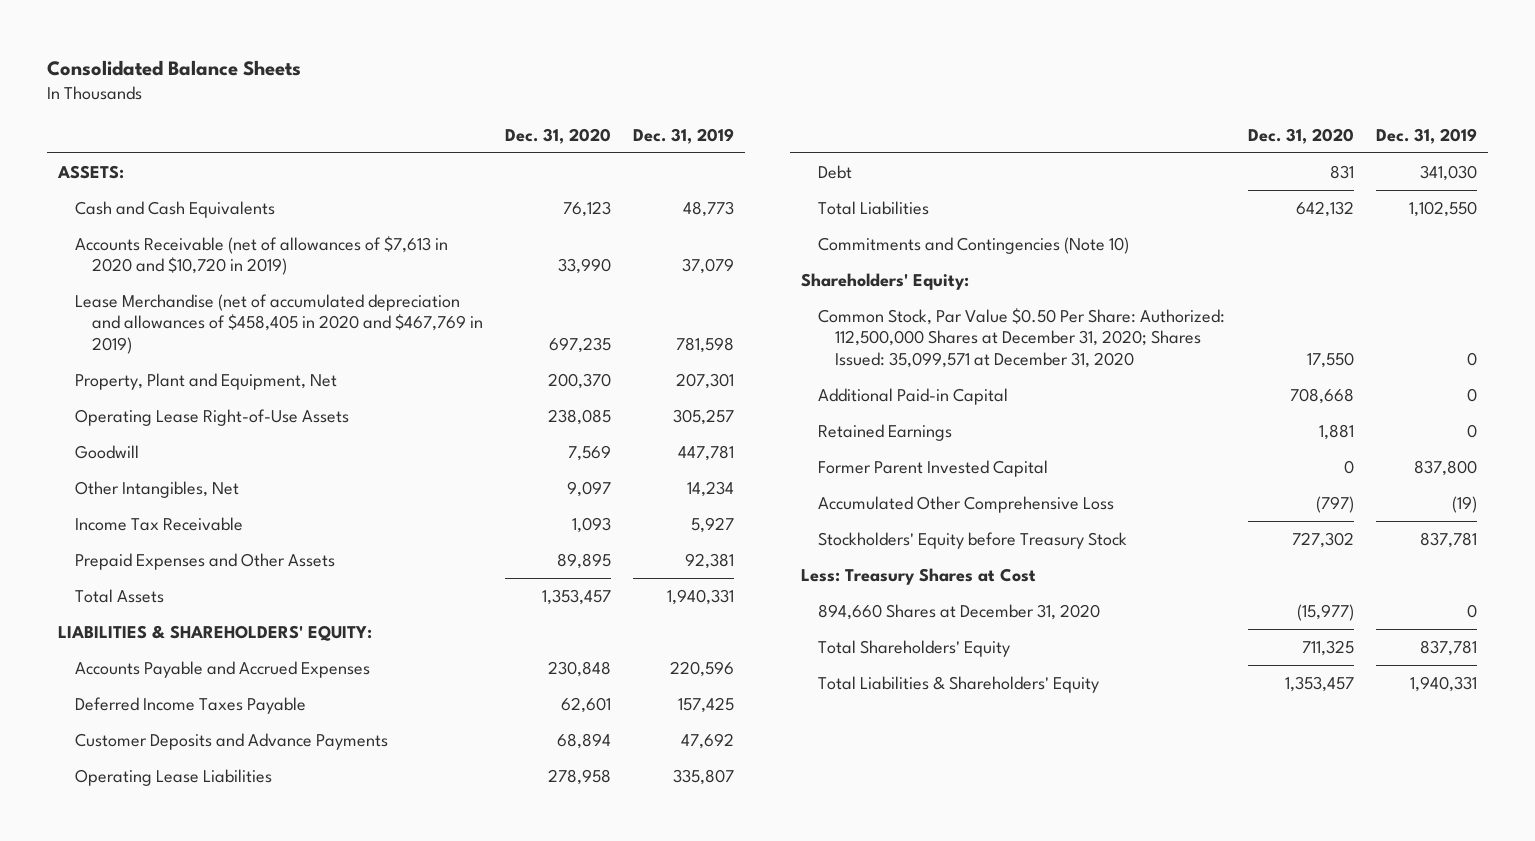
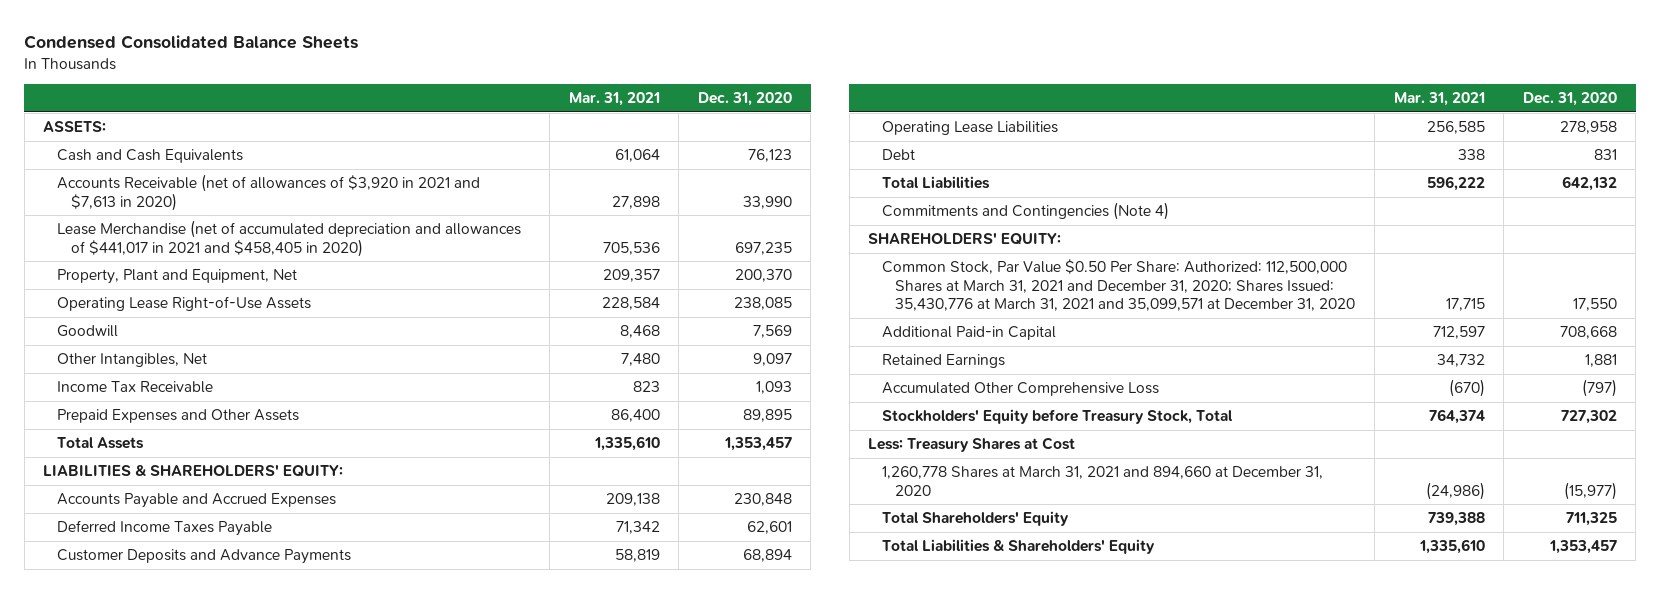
[47,59,302,76] Consolidated Balance Sheets -> [24,35,359,50] Condensed Consolidated Balance Sheets
[633,127,735,144] Dec. 31, 2019 -> none
none -> [568,92,660,107] Mar. 31, 2021
[75,235,449,276] Accounts Receivable (net of allowances of $7,613 in 2020 and $10,720 in 2019) -> [56,173,480,211] Accounts Receivable (net of allowances of $3,920 in 2021 and $7,613 in 2020)
[75,293,484,355] Lease Merchandise (net of accumulated depreciation and allowances of $458,405 in 2020 and $467,769 in 2019) -> [56,219,521,257] Lease Merchandise (net of accumulated depreciation and allowances of $441,017 in 2021 and $458,405 in 2020)
[818,236,1130,254] Commitments and Contingencies (Note 10) -> [881,201,1169,220] Commitments and Contingencies (Note 4)
[801,272,970,290] Shareholders' Equity: -> [868,232,1062,245] SHAREHOLDERS' EQUITY:
[818,307,1226,369] Common Stock, Par Value $0.50 Per Share: Authorized: 112,500,000 Shares at December 31, 2020; Shares Issued: 35,099,571 at December 31, 2020 -> [881,258,1356,312] Common Stock, Par Value $0.50 Per Share: Authorized: 112,500,000 Shares at March 31, 2021 and December 31, 2020; Shares Issued: 35,430,776 at March 31, 2021 and 35,099,571 at December 31, 2020
[818,459,1049,477] Former Parent Invested Capital -> none
[818,531,1128,549] Stockholders' Equity before Treasury Stock -> [881,408,1233,424] Stockholders' Equity before Treasury Stock, Total
[818,603,1101,620] 894,660 Shares at December 31, 2020 -> [881,465,1323,496] 1,260,778 Shares at March 31, 2021 and 894,660 at December 31, 2020

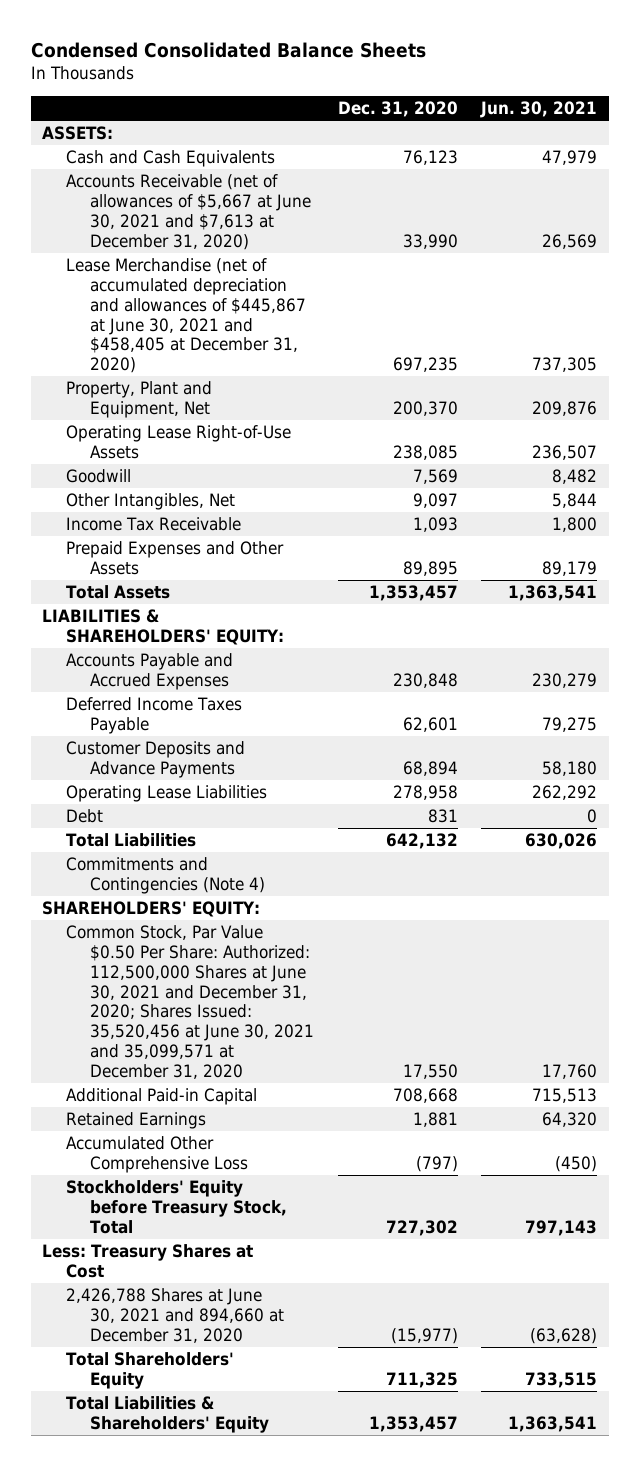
[568,92,660,107] Mar. 31, 2021 -> none
none -> [480,101,598,119] Jun. 30, 2021
[56,173,480,211] Accounts Receivable (net of allowances of $3,920 in 2021 and $7,613 in 2020) -> [66,174,312,250] Accounts Receivable (net of allowances of $5,667 at June 30, 2021 and $7,613 at December 31, 2020)
[56,219,521,257] Lease Merchandise (net of accumulated depreciation and allowances of $441,017 in 2021 and $458,405 in 2020) -> [66,258,307,374] Lease Merchandise (net of accumulated depreciation and allowances of $445,867 at June 30, 2021 and $458,405 at December 31, 2020)
[881,258,1356,312] Common Stock, Par Value $0.50 Per Share: Authorized: 112,500,000 Shares at March 31, 2021 and December 31, 2020; Shares Issued: 35,430,776 at March 31, 2021 and 35,099,571 at December 31, 2020 -> [66,925,315,1079] Common Stock, Par Value $0.50 Per Share: Authorized: 112,500,000 Shares at June 30, 2021 and December 31, 2020; Shares Issued: 35,520,456 at June 30, 2021 and 35,099,571 at December 31, 2020
[881,465,1323,496] 1,260,778 Shares at March 31, 2021 and 894,660 at December 31, 2020 -> [66,1288,285,1343] 2,426,788 Shares at June 30, 2021 and 894,660 at December 31, 2020

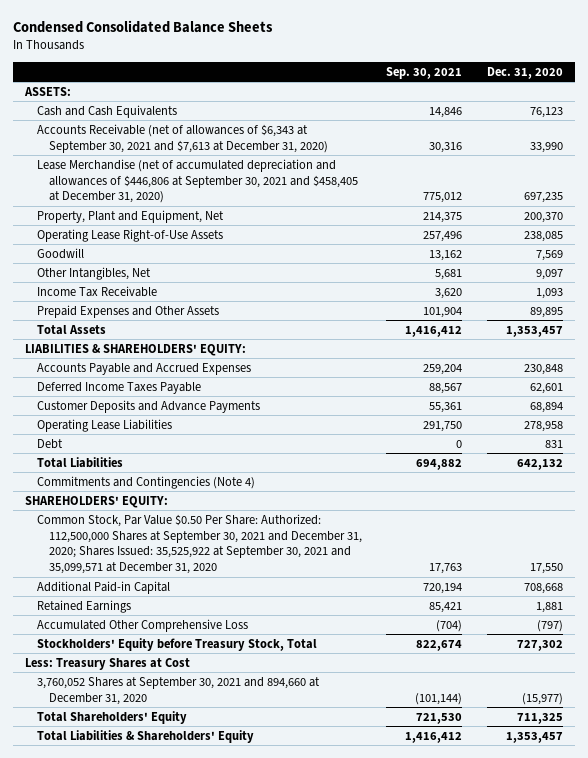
[480,101,598,119] Jun. 30, 2021 -> none
none -> [386,66,463,79] Sep. 30, 2021
[66,174,312,250] Accounts Receivable (net of allowances of $5,667 at June 30, 2021 and $7,613 at December 31, 2020) -> [36,123,328,153] Accounts Receivable (net of allowances of $6,343 at September 30, 2021 and $7,613 at December 31, 2020)
[66,258,307,374] Lease Merchandise (net of accumulated depreciation and allowances of $445,867 at June 30, 2021 and $458,405 at December 31, 2020) -> [36,158,358,204] Lease Merchandise (net of accumulated depreciation and allowances of $446,806 at September 30, 2021 and $458,405 at December 31, 2020)
[66,925,315,1079] Common Stock, Par Value $0.50 Per Share: Authorized: 112,500,000 Shares at June 30, 2021 and December 31, 2020; Shares Issued: 35,520,456 at June 30, 2021 and 35,099,571 at December 31, 2020 -> [36,513,362,575] Common Stock, Par Value $0.50 Per Share: Authorized: 112,500,000 Shares at September 30, 2021 and December 31, 2020; Shares Issued: 35,525,922 at September 30, 2021 and 35,099,571 at December 31, 2020
[66,1288,285,1343] 2,426,788 Shares at June 30, 2021 and 894,660 at December 31, 2020 -> [36,676,320,705] 3,760,052 Shares at September 30, 2021 and 894,660 at December 31, 2020

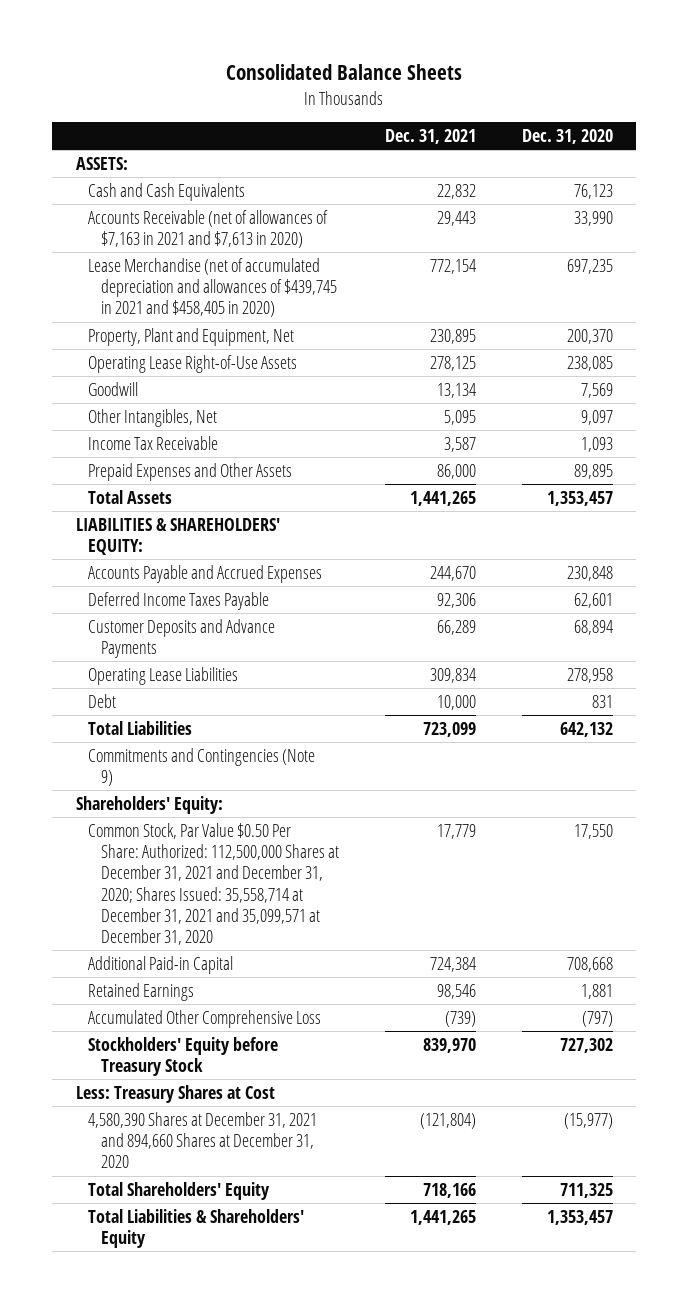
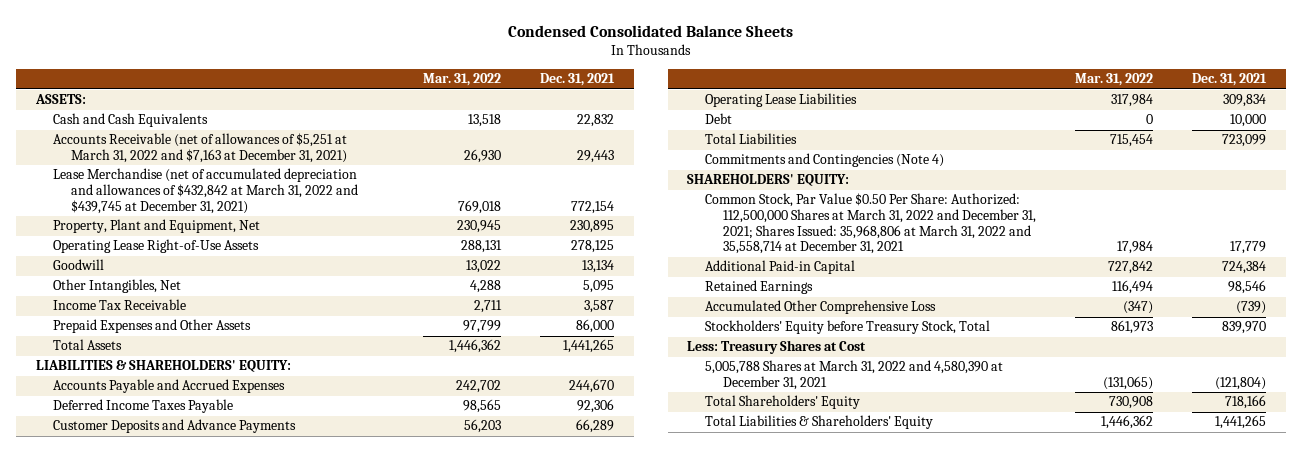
[226,64,463,81] Consolidated Balance Sheets -> [507,25,793,38] Condensed Consolidated Balance Sheets
[522,129,614,145] Dec. 31, 2020 -> none
none -> [423,73,502,87] Mar. 31, 2022
[88,209,329,249] Accounts Receivable (net of allowances of $7,163 in 2021 and $7,613 in 2020) -> [53,133,348,164] Accounts Receivable (net of allowances of $5,251 at March 31, 2022 and $7,163 at December 31, 2021)
[88,257,337,318] Lease Merchandise (net of accumulated depreciation and allowances of $439,745 in 2021 and $458,405 in 2020) -> [53,168,359,214] Lease Merchandise (net of accumulated depreciation and allowances of $432,842 at March 31, 2022 and $439,745 at December 31, 2021)
[88,747,316,787] Commitments and Contingencies (Note 9) -> [705,153,945,168] Commitments and Contingencies (Note 4)
[75,795,223,814] Shareholders' Equity: -> [687,174,850,187] SHAREHOLDERS' EQUITY:
[88,822,339,946] Common Stock, Par Value $0.50 Per Share: Authorized: 112,500,000 Shares at December 31, 2021 and December 31, 2020; Shares Issued: 35,558,714 at December 31, 2021 and 35,099,571 at December 31, 2020 -> [705,193,1036,255] Common Stock, Par Value $0.50 Per Share: Authorized: 112,500,000 Shares at March 31, 2022 and December 31, 2021; Shares Issued: 35,968,806 at March 31, 2022 and 35,558,714 at December 31, 2021
[88,1036,279,1077] Stockholders' Equity before Treasury Stock -> [705,320,991,335] Stockholders' Equity before Treasury Stock, Total
[88,1111,318,1169] 4,580,390 Shares at December 31, 2021 and 894,660 Shares at December 31, 2020 -> [705,360,1004,391] 5,005,788 Shares at March 31, 2022 and 4,580,390 at December 31, 2021

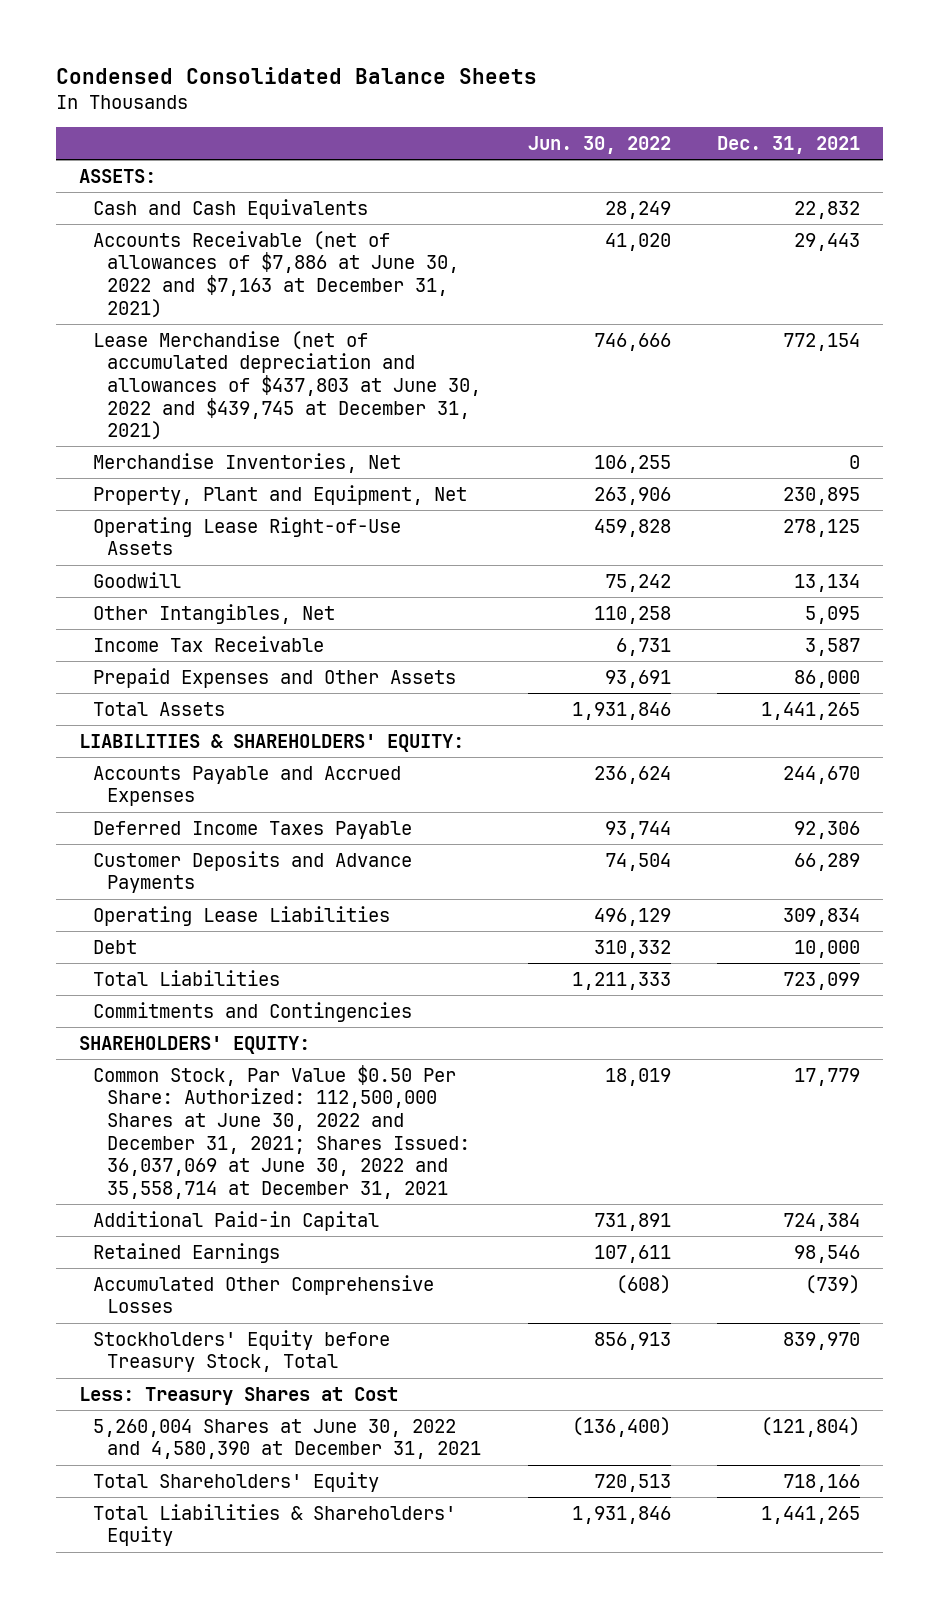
[423,73,502,87] Mar. 31, 2022 -> none
none -> [527,136,671,155] Jun. 30, 2022
[53,133,348,164] Accounts Receivable (net of allowances of $5,251 at March 31, 2022 and $7,163 at December 31, 2021) -> [93,230,460,318] Accounts Receivable (net of allowances of $7,886 at June 30, 2022 and $7,163 at December 31, 2021)
[53,168,359,214] Lease Merchandise (net of accumulated depreciation and allowances of $432,842 at March 31, 2022 and $439,745 at December 31, 2021) -> [93,330,482,441] Lease Merchandise (net of accumulated depreciation and allowances of $437,803 at June 30, 2022 and $439,745 at December 31, 2021)
none -> [93,452,402,473] Merchandise Inventories, Net
[705,153,945,168] Commitments and Contingencies (Note 4) -> [93,1001,413,1022] Commitments and Contingencies
[705,193,1036,255] Common Stock, Par Value $0.50 Per Share: Authorized: 112,500,000 Shares at March 31, 2022 and December 31, 2021; Shares Issued: 35,968,806 at March 31, 2022 and 35,558,714 at December 31, 2021 -> [93,1064,471,1199] Common Stock, Par Value $0.50 Per Share: Authorized: 112,500,000 Shares at June 30, 2022 and December 31, 2021; Shares Issued: 36,037,069 at June 30, 2022 and 35,558,714 at December 31, 2021
[705,300,937,315] Accumulated Other Comprehensive Loss -> [93,1274,435,1314] Accumulated Other Comprehensive Losses
[705,360,1004,391] 5,005,788 Shares at March 31, 2022 and 4,580,390 at December 31, 2021 -> [93,1418,482,1460] 5,260,004 Shares at June 30, 2022 and 4,580,390 at December 31, 2021

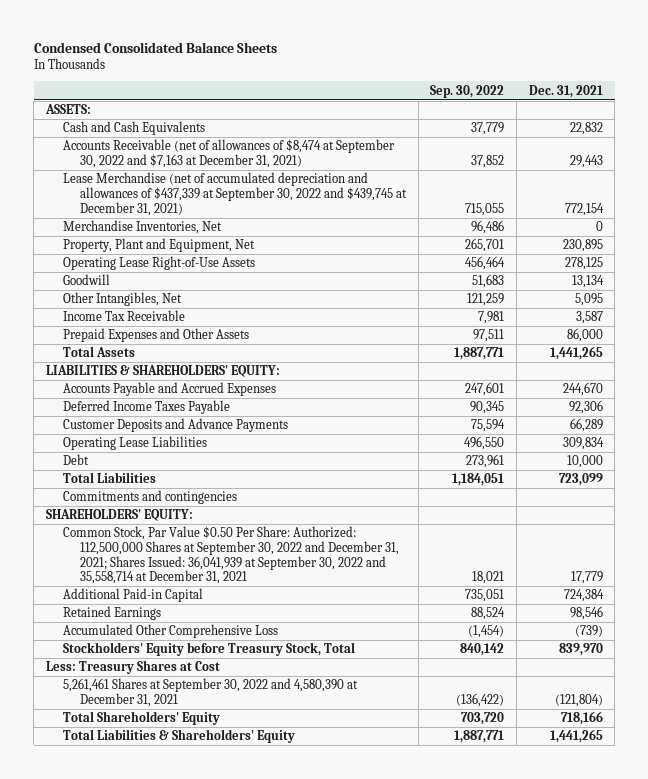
[527,136,671,155] Jun. 30, 2022 -> none
none -> [430,84,505,98] Sep. 30, 2022
[93,230,460,318] Accounts Receivable (net of allowances of $7,886 at June 30, 2022 and $7,163 at December 31, 2021) -> [62,139,395,168] Accounts Receivable (net of allowances of $8,474 at September 30, 2022 and $7,163 at December 31, 2021)
[93,330,482,441] Lease Merchandise (net of accumulated depreciation and allowances of $437,803 at June 30, 2022 and $439,745 at December 31, 2021) -> [62,172,407,216] Lease Merchandise (net of accumulated depreciation and allowances of $437,339 at September 30, 2022 and $439,745 at December 31, 2021)
[93,1001,413,1022] Commitments and Contingencies -> [62,490,237,505] Commitments and contingencies
[93,1064,471,1199] Common Stock, Par Value $0.50 Per Share: Authorized: 112,500,000 Shares at June 30, 2022 and December 31, 2021; Shares Issued: 36,037,069 at June 30, 2022 and 35,558,714 at December 31, 2021 -> [62,526,399,585] Common Stock, Par Value $0.50 Per Share: Authorized: 112,500,000 Shares at September 30, 2022 and December 31, 2021; Shares Issued: 36,041,939 at September 30, 2022 and 35,558,714 at December 31, 2021
[93,1274,435,1314] Accumulated Other Comprehensive Losses -> [62,624,278,639] Accumulated Other Comprehensive Loss
[93,1418,482,1460] 5,260,004 Shares at June 30, 2022 and 4,580,390 at December 31, 2021 -> [62,678,358,707] 5,261,461 Shares at September 30, 2022 and 4,580,390 at December 31, 2021

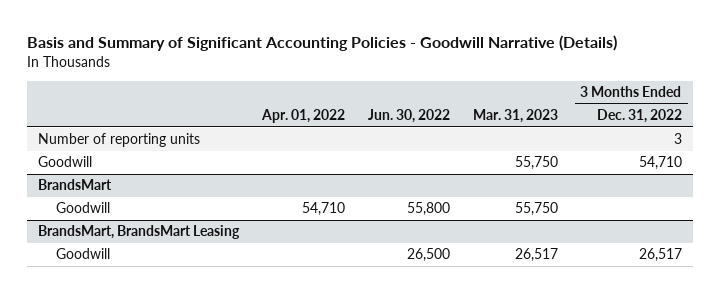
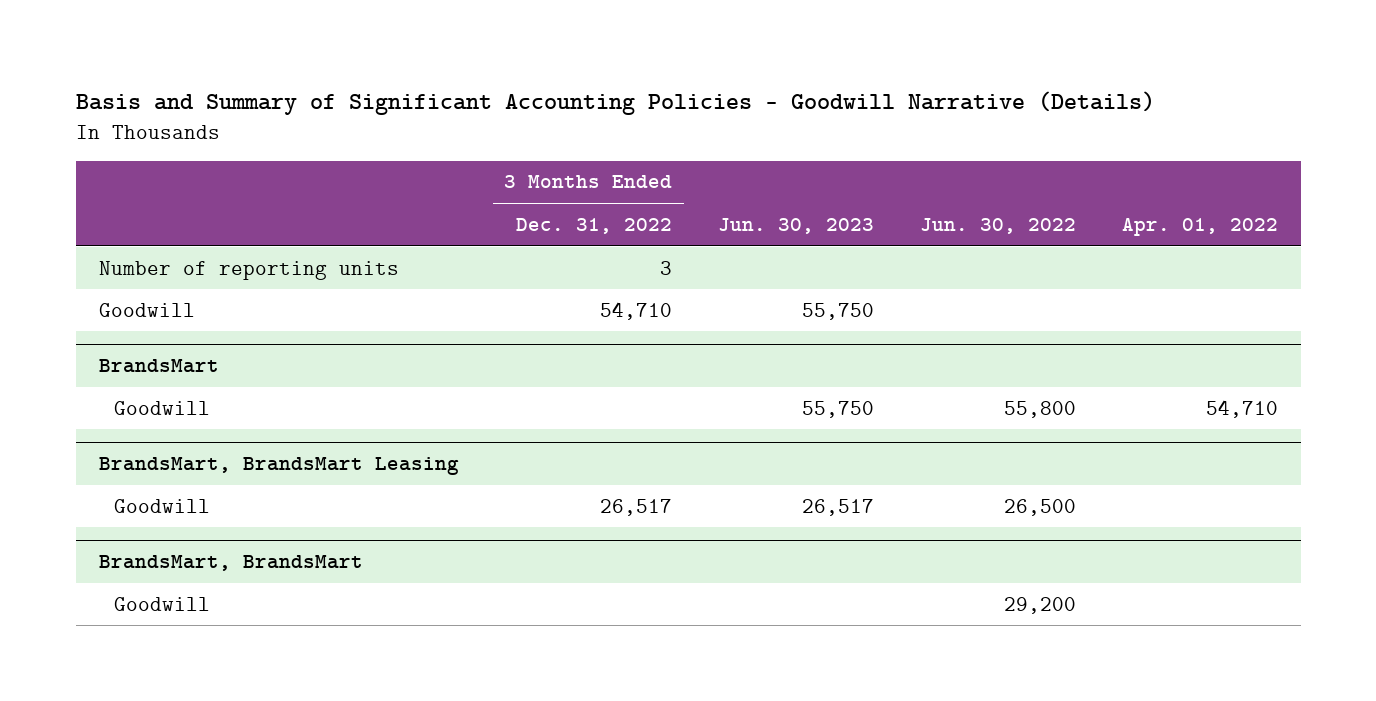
[472,109,558,124] Mar. 31, 2023 -> none
none -> [718,217,875,234] Jun. 30, 2023
none -> [98,555,363,572] BrandsMart, BrandsMart
none -> [113,596,210,611] Goodwill

